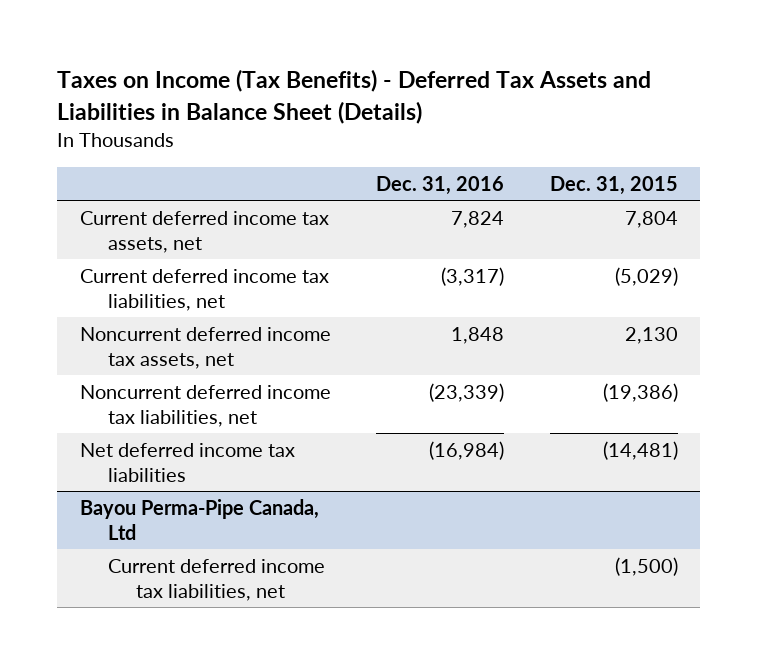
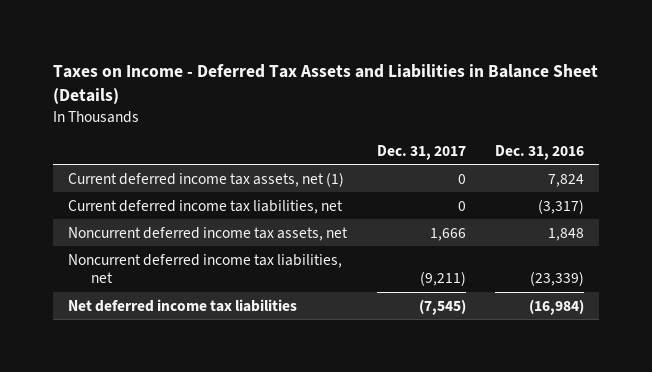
[57,69,652,124] Taxes on Income (Tax Benefits) - Deferred Tax Assets and Liabilities in Balance Sheet (Details) -> [53,64,599,104] Taxes on Income - Deferred Tax Assets and Liabilities in Balance Sheet (Details)
[549,175,678,195] Dec. 31, 2015 -> none
none -> [376,144,466,160] Dec. 31, 2017
[79,210,329,254] Current deferred income tax assets, net -> [68,171,345,187] Current deferred income tax assets, net (1)
[79,498,319,541] Bayou Perma-Pipe Canada, Ltd -> none
[108,558,326,602] Current deferred income tax liabilities, net -> none

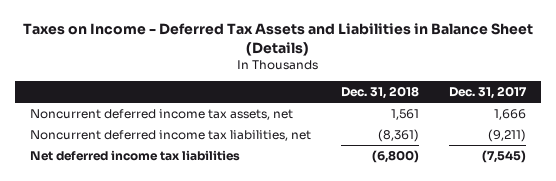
[494,144,584,160] Dec. 31, 2016 -> none
none -> [341,86,420,100] Dec. 31, 2018
[68,171,345,187] Current deferred income tax assets, net (1) -> none
[68,199,344,214] Current deferred income tax liabilities, net -> none

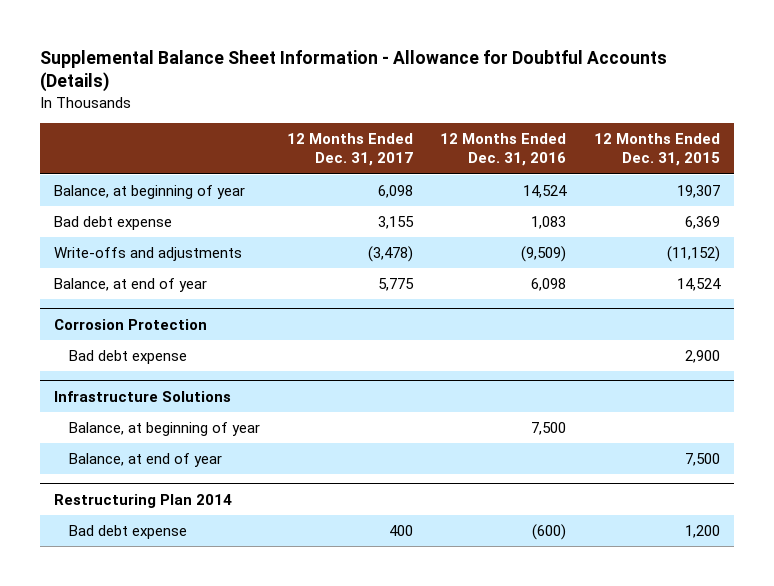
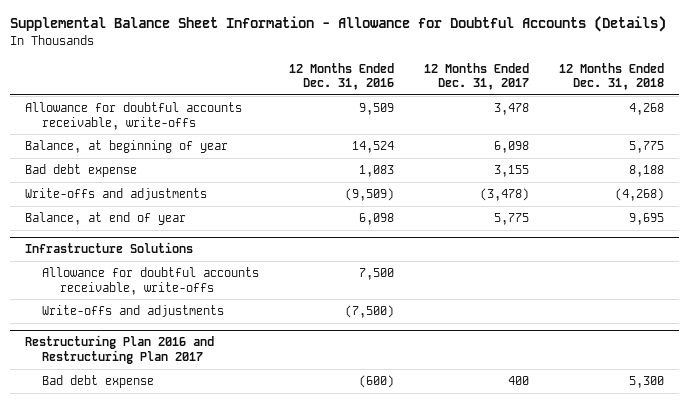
[593,132,720,167] 12 Months Ended Dec. 31, 2015 -> none
none -> [559,62,665,91] 12 Months Ended Dec. 31, 2018
none -> [24,102,242,130] Allowance for doubtful accounts receivable, write-offs
[53,318,207,330] Corrosion Protection -> none
[68,350,187,365] Bad debt expense -> none
[68,422,260,437] Balance, at beginning of year -> none
[68,453,222,468] Balance, at end of year -> none
[53,493,232,508] Restructuring Plan 2014 -> none
none -> [42,267,260,295] Allowance for doubtful accounts receivable, write-offs
none -> [42,305,225,318] Write-offs and adjustments
none -> [24,335,214,365] Restructuring Plan 2016 and Restructuring Plan 2017

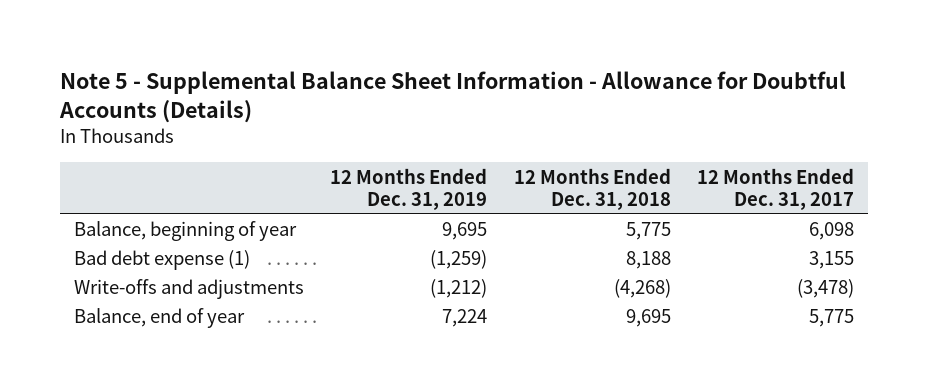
[9,16,666,33] Supplemental Balance Sheet Information - Allowance for Doubtful Accounts (Details) -> [59,71,847,124] Note 5 - Supplemental Balance Sheet Information - Allowance for Doubtful Accounts (Details)
[289,62,395,91] 12 Months Ended Dec. 31, 2016 -> none
none -> [330,167,488,210] 12 Months Ended Dec. 31, 2019
[24,102,242,130] Allowance for doubtful accounts receivable, write-offs -> none
[24,140,228,154] Balance, at beginning of year -> [73,221,297,242] Balance, beginning of year
[24,164,137,178] Bad debt expense -> [73,250,250,271] Bad debt expense (1)
[24,242,193,254] Infrastructure Solutions -> none
[42,267,260,295] Allowance for doubtful accounts receivable, write-offs -> none
[42,305,225,318] Write-offs and adjustments -> none
[24,335,214,365] Restructuring Plan 2016 and Restructuring Plan 2017 -> none
[42,375,155,389] Bad debt expense -> none
[24,212,186,226] Balance, at end of year -> [73,308,245,329] Balance, end of year

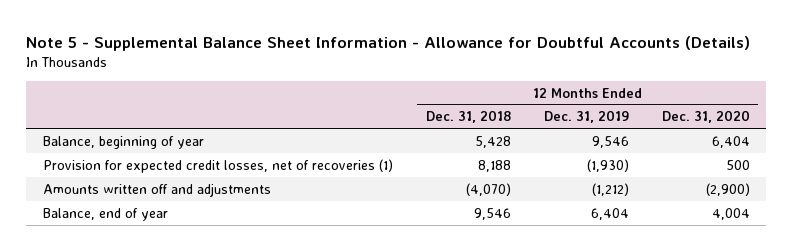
[697,167,855,210] 12 Months Ended Dec. 31, 2017 -> none
none -> [661,110,750,124] Dec. 31, 2020
[73,250,250,271] Bad debt expense (1) -> none
[442,222,488,241] 9,695 -> [591,135,629,148] 9,546
[625,222,671,241] 5,775 -> [474,135,511,148] 5,428
none -> [42,158,393,173] Provision for expected credit losses, net of recoveries (1)
[73,279,304,300] Write-offs and adjustments -> [42,182,271,197] Amounts written off and adjustments
[613,279,671,299] (4,268) -> [465,182,511,196] (4,070)
[442,309,488,328] 7,224 -> [590,207,629,220] 6,404
[625,309,671,328] 9,695 -> [473,207,511,220] 9,546

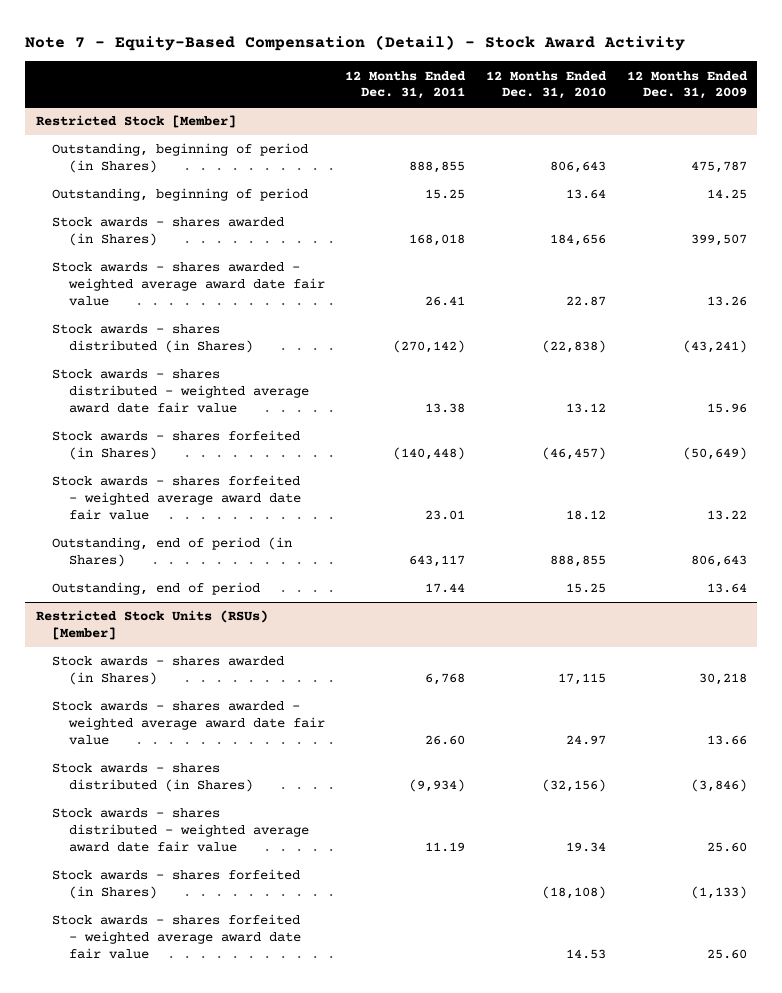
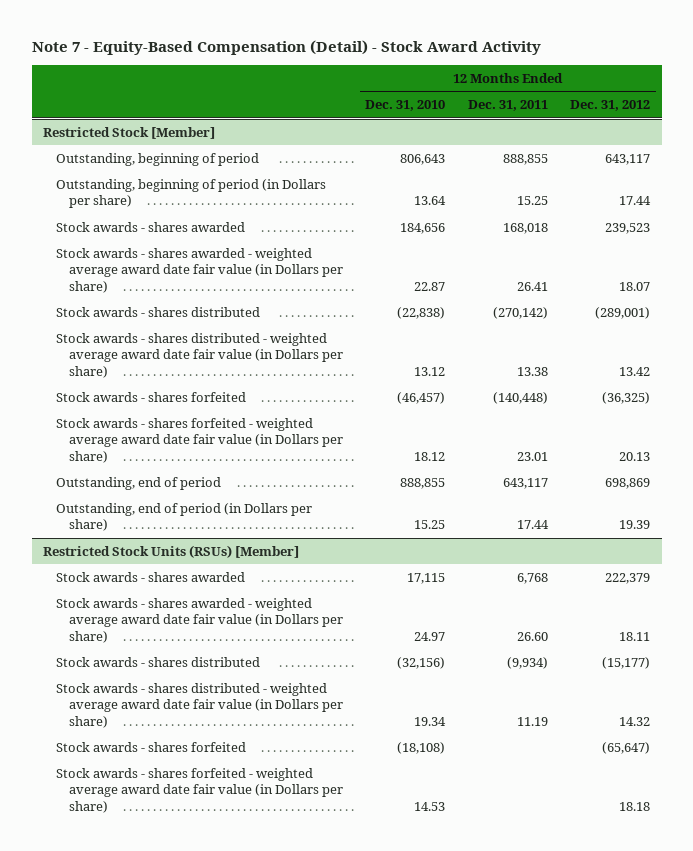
[626,70,748,100] 12 Months Ended Dec. 31, 2009 -> none
none -> [570,100,651,112] Dec. 31, 2012
[52,143,309,173] Outstanding, beginning of period (in Shares) -> [55,152,259,166] Outstanding, beginning of period
[52,188,309,202] Outstanding, beginning of period -> [55,178,326,209] Outstanding, beginning of period (in Dollars per share)
[52,217,285,246] Stock awards - shares awarded (in Shares) -> [55,221,245,232] Stock awards - shares awarded
[52,262,325,306] Stock awards - shares awarded - weighted average award date fair value -> [55,247,343,293] Stock awards - shares awarded - weighted average award date fair value (in Dollars per share)
[52,324,253,353] Stock awards - shares distributed (in Shares) -> [55,306,260,317] Stock awards - shares distributed
[52,369,309,413] Stock awards - shares distributed - weighted average award date fair value -> [55,332,343,378] Stock awards - shares distributed - weighted average award date fair value (in Dollars per share)
[52,430,301,460] Stock awards - shares forfeited (in Shares) -> [55,391,246,402] Stock awards - shares forfeited
[52,475,301,520] Stock awards - shares forfeited - weighted average award date fair value -> [55,417,343,463] Stock awards - shares forfeited - weighted average award date fair value (in Dollars per share)
[52,537,293,567] Outstanding, end of period (in Shares) -> [55,476,221,490] Outstanding, end of period
[52,582,261,596] Outstanding, end of period -> [55,502,312,532] Outstanding, end of period (in Dollars per share)
[52,656,285,685] Stock awards - shares awarded (in Shares) -> [55,571,245,582] Stock awards - shares awarded
[52,701,325,745] Stock awards - shares awarded - weighted average award date fair value -> [55,597,343,643] Stock awards - shares awarded - weighted average award date fair value (in Dollars per share)
[52,763,253,792] Stock awards - shares distributed (in Shares) -> [55,656,260,667] Stock awards - shares distributed
[52,808,309,852] Stock awards - shares distributed - weighted average award date fair value -> [55,682,343,728] Stock awards - shares distributed - weighted average award date fair value (in Dollars per share)
[52,869,301,899] Stock awards - shares forfeited (in Shares) -> [55,741,246,752] Stock awards - shares forfeited
[52,914,301,959] Stock awards - shares forfeited - weighted average award date fair value -> [55,767,343,813] Stock awards - shares forfeited - weighted average award date fair value (in Dollars per share)

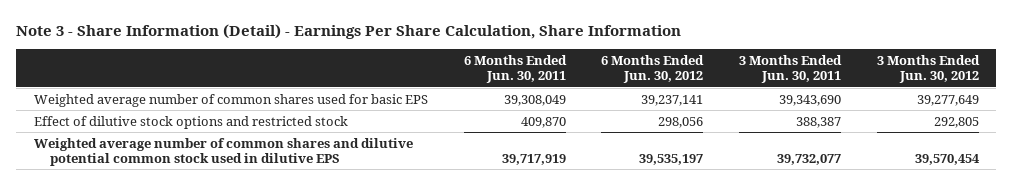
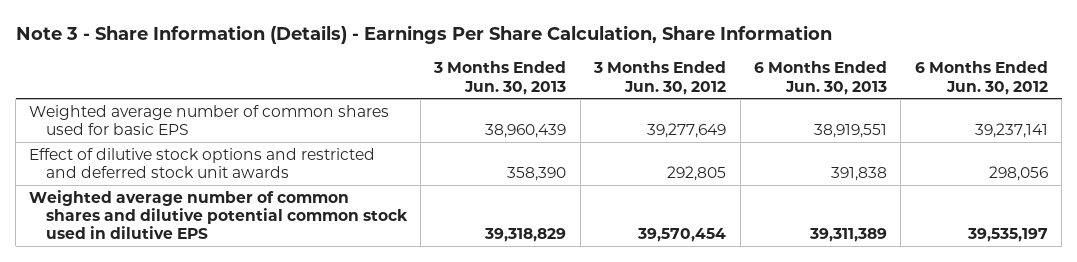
[16,24,682,40] Note 3 - Share Information (Detail) - Earnings Per Share Calculation, Share Information -> [15,24,832,44] Note 3 - Share Information (Details) - Earnings Per Share Calculation, Share Information
[463,54,567,84] 6 Months Ended Jun. 30, 2011 -> none
[739,54,843,84] 3 Months Ended Jun. 30, 2011 -> none
none -> [433,61,567,95] 3 Months Ended Jun. 30, 2013
none -> [753,61,887,95] 6 Months Ended Jun. 30, 2013
[34,115,349,129] Effect of dilutive stock options and restricted stock -> [29,147,376,178] Effect of dilutive stock options and restricted and deferred stock unit awards

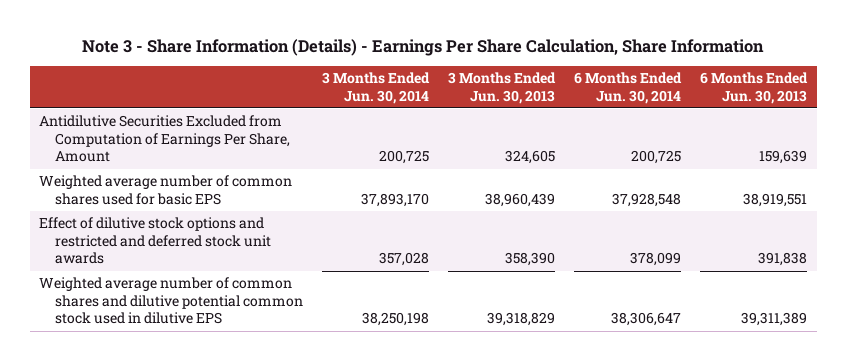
[593,61,727,95] 3 Months Ended Jun. 30, 2012 -> none
[914,61,1048,95] 6 Months Ended Jun. 30, 2012 -> none
none -> [322,72,431,104] 3 Months Ended Jun. 30, 2014
none -> [574,72,683,104] 6 Months Ended Jun. 30, 2014
none -> [39,115,291,163] Antidilutive Securities Excluded from Computation of Earnings Per Share, Amount

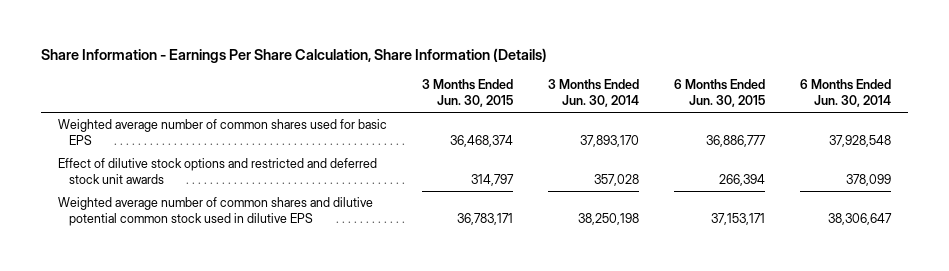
[82,38,765,56] Note 3 - Share Information (Details) - Earnings Per Share Calculation, Share Information -> [40,48,547,64] Share Information - Earnings Per Share Calculation, Share Information (Details)
[448,72,557,104] 3 Months Ended Jun. 30, 2013 -> none
[700,72,809,104] 6 Months Ended Jun. 30, 2013 -> none
none -> [422,78,514,108] 3 Months Ended Jun. 30, 2015
none -> [673,78,765,108] 6 Months Ended Jun. 30, 2015
[39,115,291,163] Antidilutive Securities Excluded from Computation of Earnings Per Share, Amount -> none

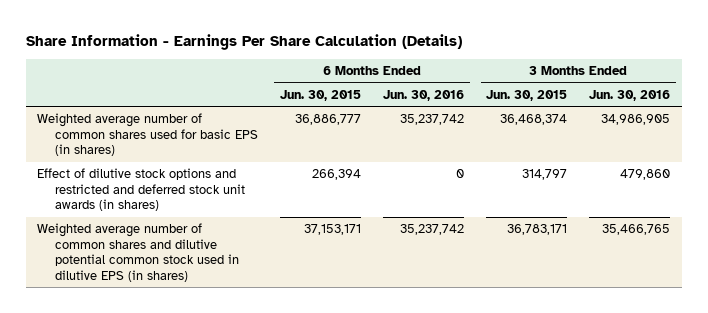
[40,48,547,64] Share Information - Earnings Per Share Calculation, Share Information (Details) -> [26,34,463,51] Share Information - Earnings Per Share Calculation (Details)
[547,78,639,108] 3 Months Ended Jun. 30, 2014 -> none
[799,78,891,108] 6 Months Ended Jun. 30, 2014 -> none
none -> [383,89,465,101] Jun. 30, 2016
none -> [589,89,671,101] Jun. 30, 2016
[58,118,388,146] Weighted average number of common shares used for basic EPS -> [37,113,258,157] Weighted average number of common shares used for basic EPS (in shares)
[58,157,378,185] Effect of dilutive stock options and restricted and deferred stock unit awards -> [37,168,245,212] Effect of dilutive stock options and restricted and deferred stock unit awards (in shares)
[58,196,374,227] Weighted average number of common shares and dilutive potential common stock used in dilutive EPS -> [37,223,239,282] Weighted average number of common shares and dilutive potential common stock used in dilutive EPS (in shares)

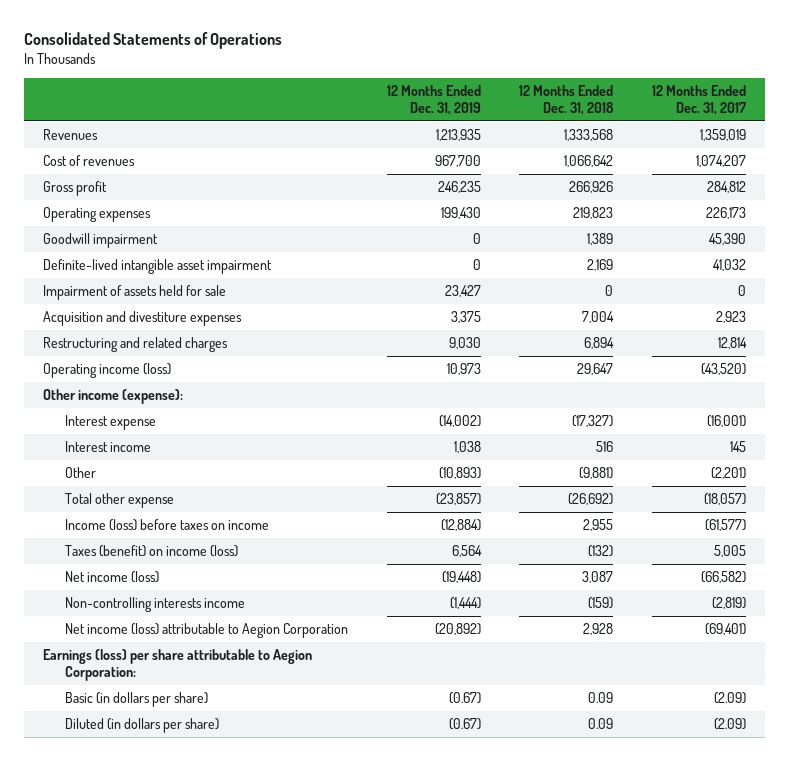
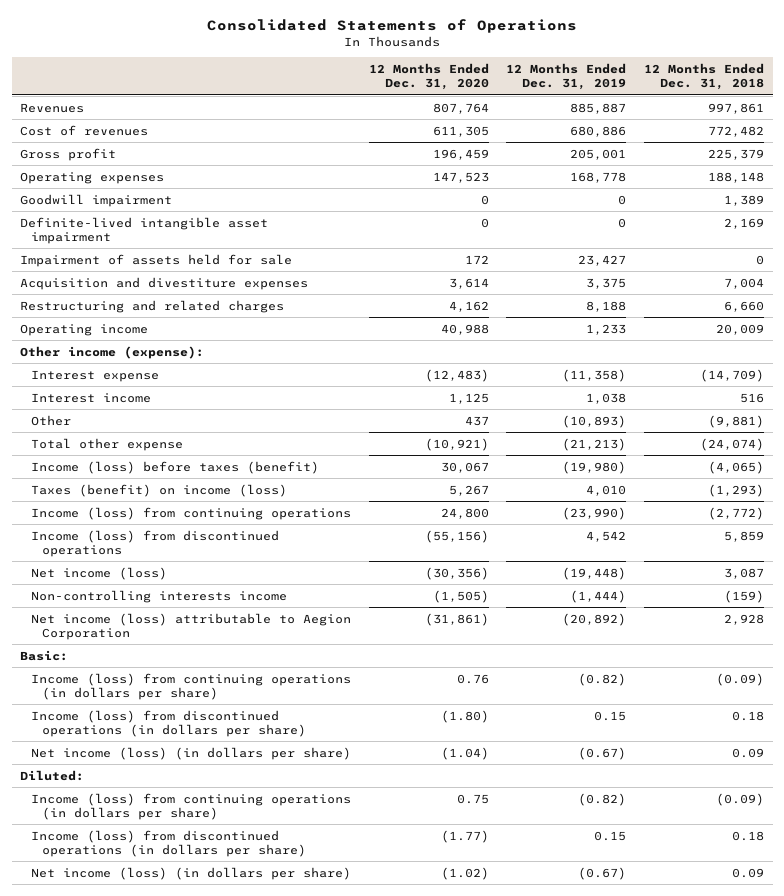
[652,85,747,115] 12 Months Ended Dec. 31, 2017 -> none
none -> [368,63,489,91] 12 Months Ended Dec. 31, 2020
[435,129,481,142] 1,213,935 -> [570,102,627,114] 885,887
[564,129,614,142] 1,333,568 -> [707,102,764,114] 997,861
[434,155,481,168] 967,700 -> [570,125,627,137] 680,886
[564,155,614,168] 1,066,642 -> [707,125,764,137] 772,482
[437,181,481,194] 246,235 -> [570,148,627,160] 205,001
[569,181,614,194] 266,926 -> [707,148,764,160] 225,379
[440,207,481,220] 199,430 -> [570,171,627,183] 168,778
[573,207,614,220] 219,823 -> [707,171,764,183] 188,148
[448,337,481,350] 9,030 -> [586,300,627,312] 8,188
[584,337,615,350] 6,894 -> [723,300,764,312] 6,660
[43,363,172,379] Operating income (loss) -> [20,323,149,336] Operating income
[446,363,481,376] 10,973 -> [586,323,627,335] 1,233
[577,363,614,376] 29,647 -> [715,323,764,335] 20,009
[438,415,481,428] (14,002) -> [562,368,627,382] (11,358)
[572,415,614,428] (17,327) -> [699,368,764,382] (14,709)
[435,493,481,506] (23,857) -> [562,437,627,451] (21,213)
[568,493,614,506] (26,692) -> [699,437,764,451] (24,074)
[65,519,270,532] Income (loss) before taxes on income -> [31,460,320,474] Income (loss) before taxes (benefit)
[440,519,481,532] (12,884) -> [562,460,627,474] (19,980)
[583,519,614,532] 2,955 -> [707,460,764,474] (4,065)
[451,545,482,558] 6,564 -> [586,484,627,496] 4,010
[588,545,614,558] (132) -> [707,483,764,497] (1,293)
none -> [31,506,352,520] Income (loss) from continuing operations
none -> [31,529,280,557] Income (loss) from discontinued operations
[43,649,313,681] Earnings (loss) per share attributable to Aegion Corporation: -> none
none -> [20,649,69,661] Basic:
none -> [31,672,352,700] Income (loss) from continuing operations (in dollars per share)
none -> [31,709,307,737] Income (loss) from discontinued operations (in dollars per share)
[65,692,209,708] Basic (in dollars per share) -> [31,746,352,760] Net income (loss) (in dollars per share)
none -> [20,769,85,781] Diluted:
none -> [31,792,352,820] Income (loss) from continuing operations (in dollars per share)
none -> [31,829,307,857] Income (loss) from discontinued operations (in dollars per share)
[65,718,220,734] Diluted (in dollars per share) -> [31,866,352,880] Net income (loss) (in dollars per share)

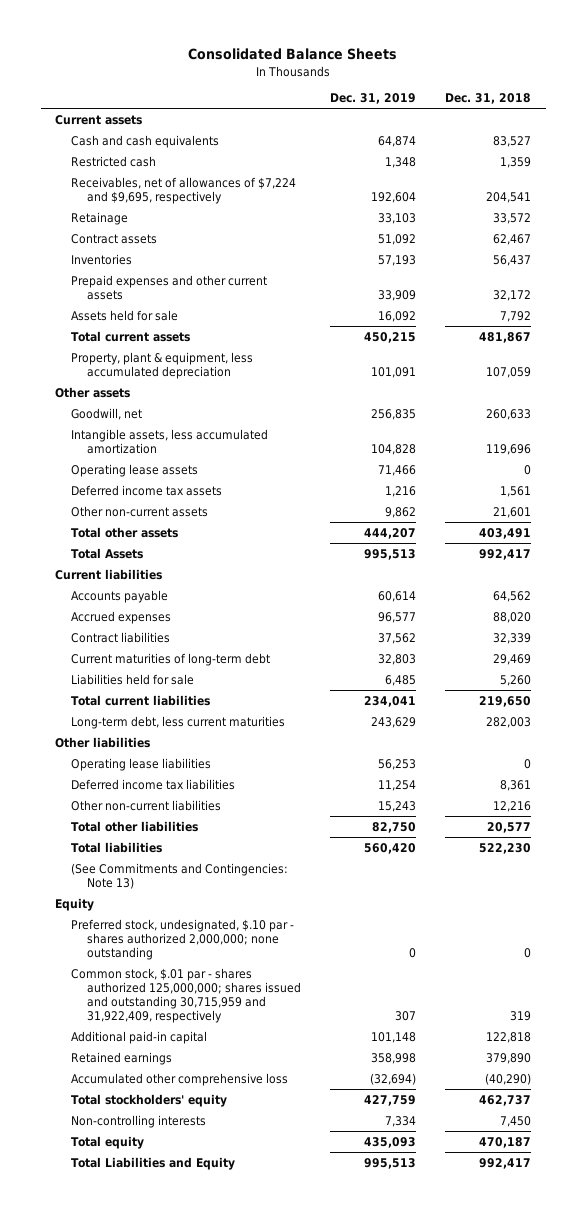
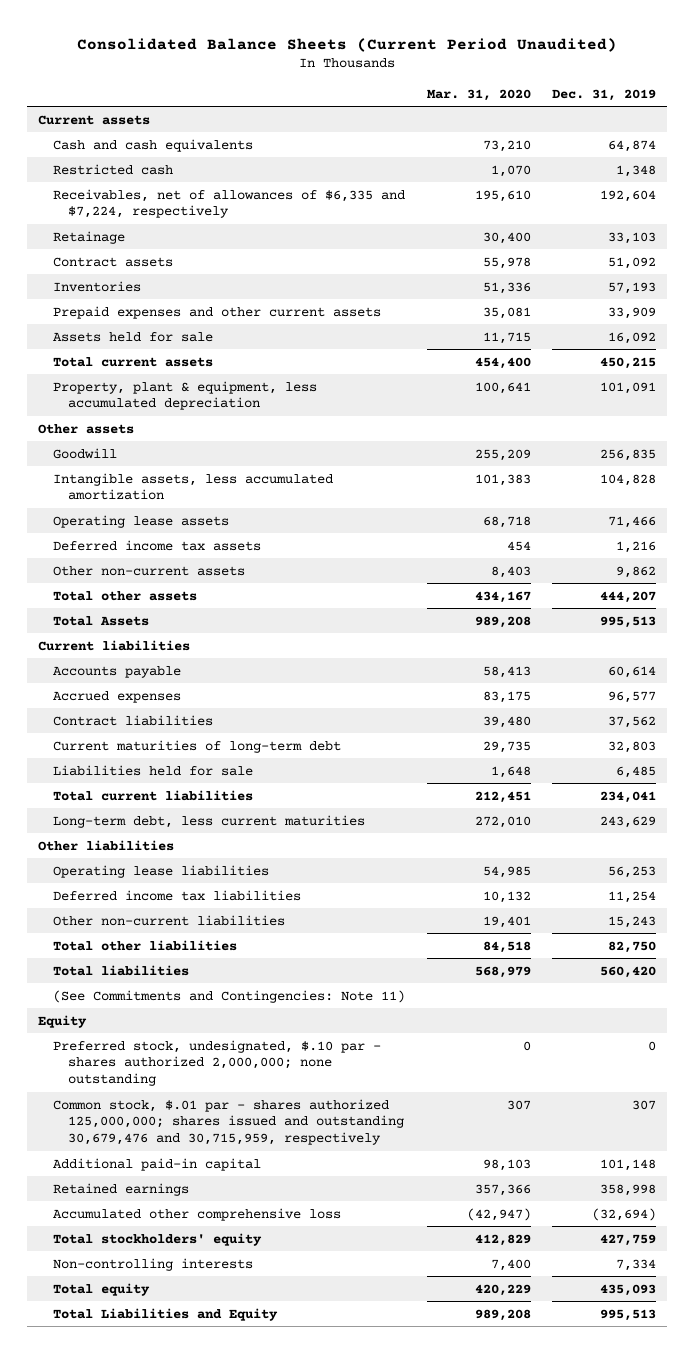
[188,48,398,61] Consolidated Balance Sheets -> [76,37,617,52] Consolidated Balance Sheets (Current Period Unaudited)
[445,93,532,105] Dec. 31, 2018 -> none
none -> [426,88,531,101] Mar. 31, 2020
[71,176,297,204] Receivables, net of allowances of $7,224 and $9,695, respectively -> [53,188,406,219] Receivables, net of allowances of $6,335 and $7,224, respectively
[71,407,143,420] Goodwill, net -> [53,447,118,459] Goodwill
[71,862,289,889] (See Commitments and Contingencies: Note 13) -> [53,989,406,1003] (See Commitments and Contingencies: Note 11)
[71,967,301,1024] Common stock, $.01 par - shares authorized 125,000,000; shares issued and outstanding 30,715,959 and 31,922,409, respectively -> [53,1098,405,1146] Common stock, $.01 par - shares authorized 125,000,000; shares issued and outstanding 30,679,476 and 30,715,959, respectively

